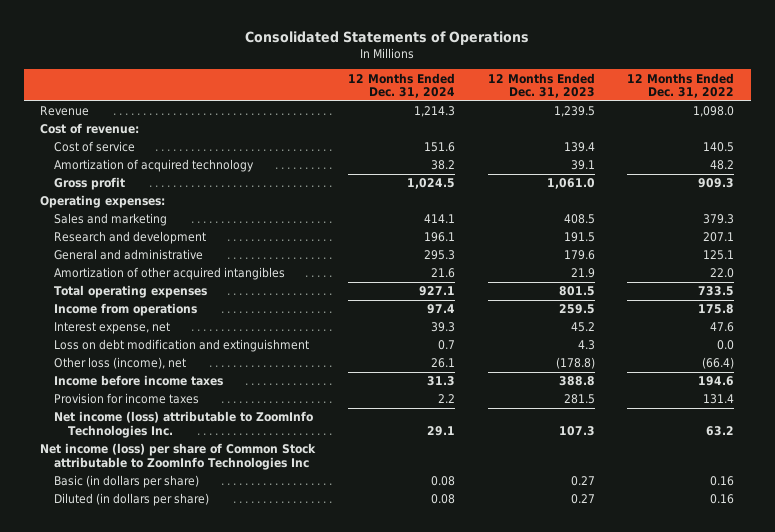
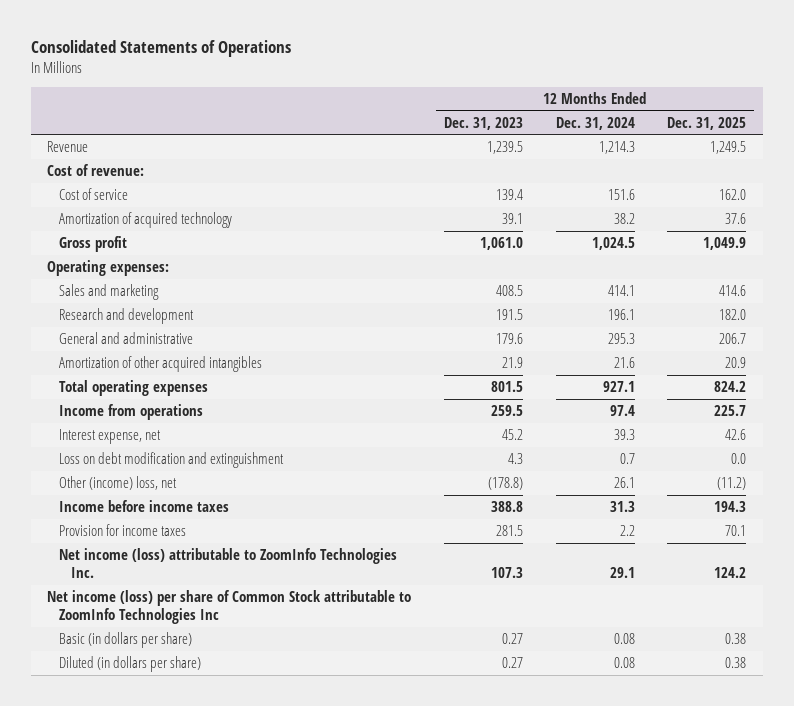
[627,72,735,99] 12 Months Ended Dec. 31, 2022 -> none
none -> [667,116,747,130] Dec. 31, 2025
[54,357,187,370] Other loss (income), net -> [59,475,178,490] Other (income) loss, net

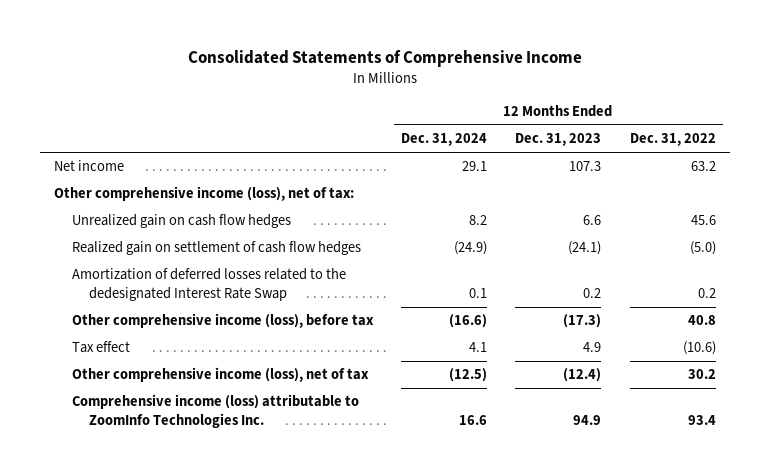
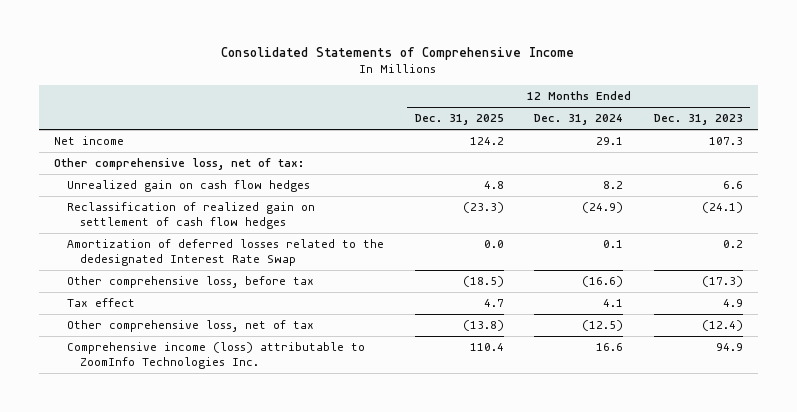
[629,133,716,147] Dec. 31, 2022 -> none
none -> [414,114,504,126] Dec. 31, 2025
[54,186,355,202] Other comprehensive income (loss), net of tax: -> [54,158,305,171] Other comprehensive loss, net of tax:
[71,241,361,256] Realized gain on settlement of cash flow hedges -> [66,202,315,229] Reclassification of realized gain on settlement of cash flow hedges
[71,313,374,329] Other comprehensive income (loss), before tax -> [66,276,314,289] Other comprehensive loss, before tax
[71,367,369,383] Other comprehensive income (loss), net of tax -> [66,320,314,333] Other comprehensive loss, net of tax

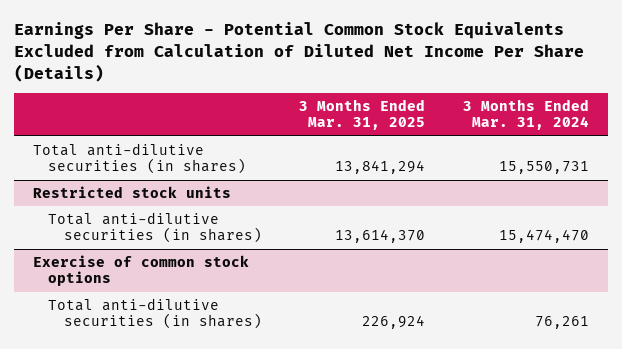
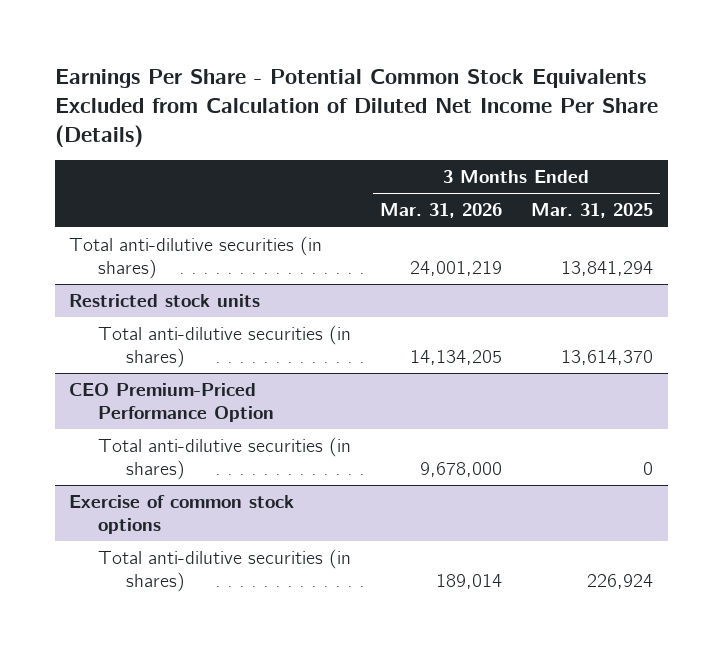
[463,99,590,131] 3 Months Ended Mar. 31, 2024 -> none
none -> [379,203,502,219] Mar. 31, 2026
none -> [69,383,274,422] CEO Premium-Priced Performance Option
none -> [97,437,351,480] Total anti-dilutive securities (in shares)

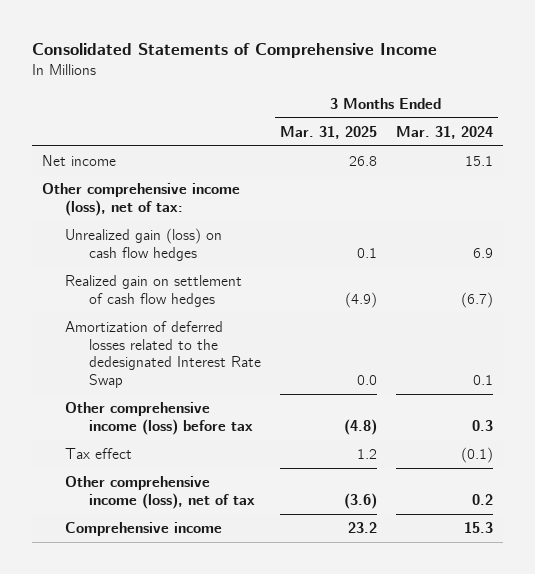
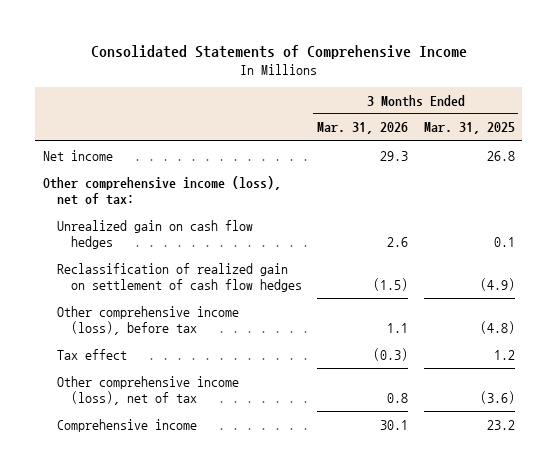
[395,125,493,139] Mar. 31, 2024 -> none
none -> [317,122,409,135] Mar. 31, 2026
[65,321,261,388] Amortization of deferred losses related to the dedesignated Interest Rate Swap -> none
[65,228,223,261] Unrealized gain (loss) on cash flow hedges -> [56,219,253,250] Unrealized gain on cash flow hedges
[65,275,243,307] Realized gain on settlement of cash flow hedges -> [56,262,302,293] Reclassification of realized gain on settlement of cash flow hedges
[65,402,253,435] Other comprehensive income (loss) before tax -> [56,305,239,336] Other comprehensive income (loss), before tax

